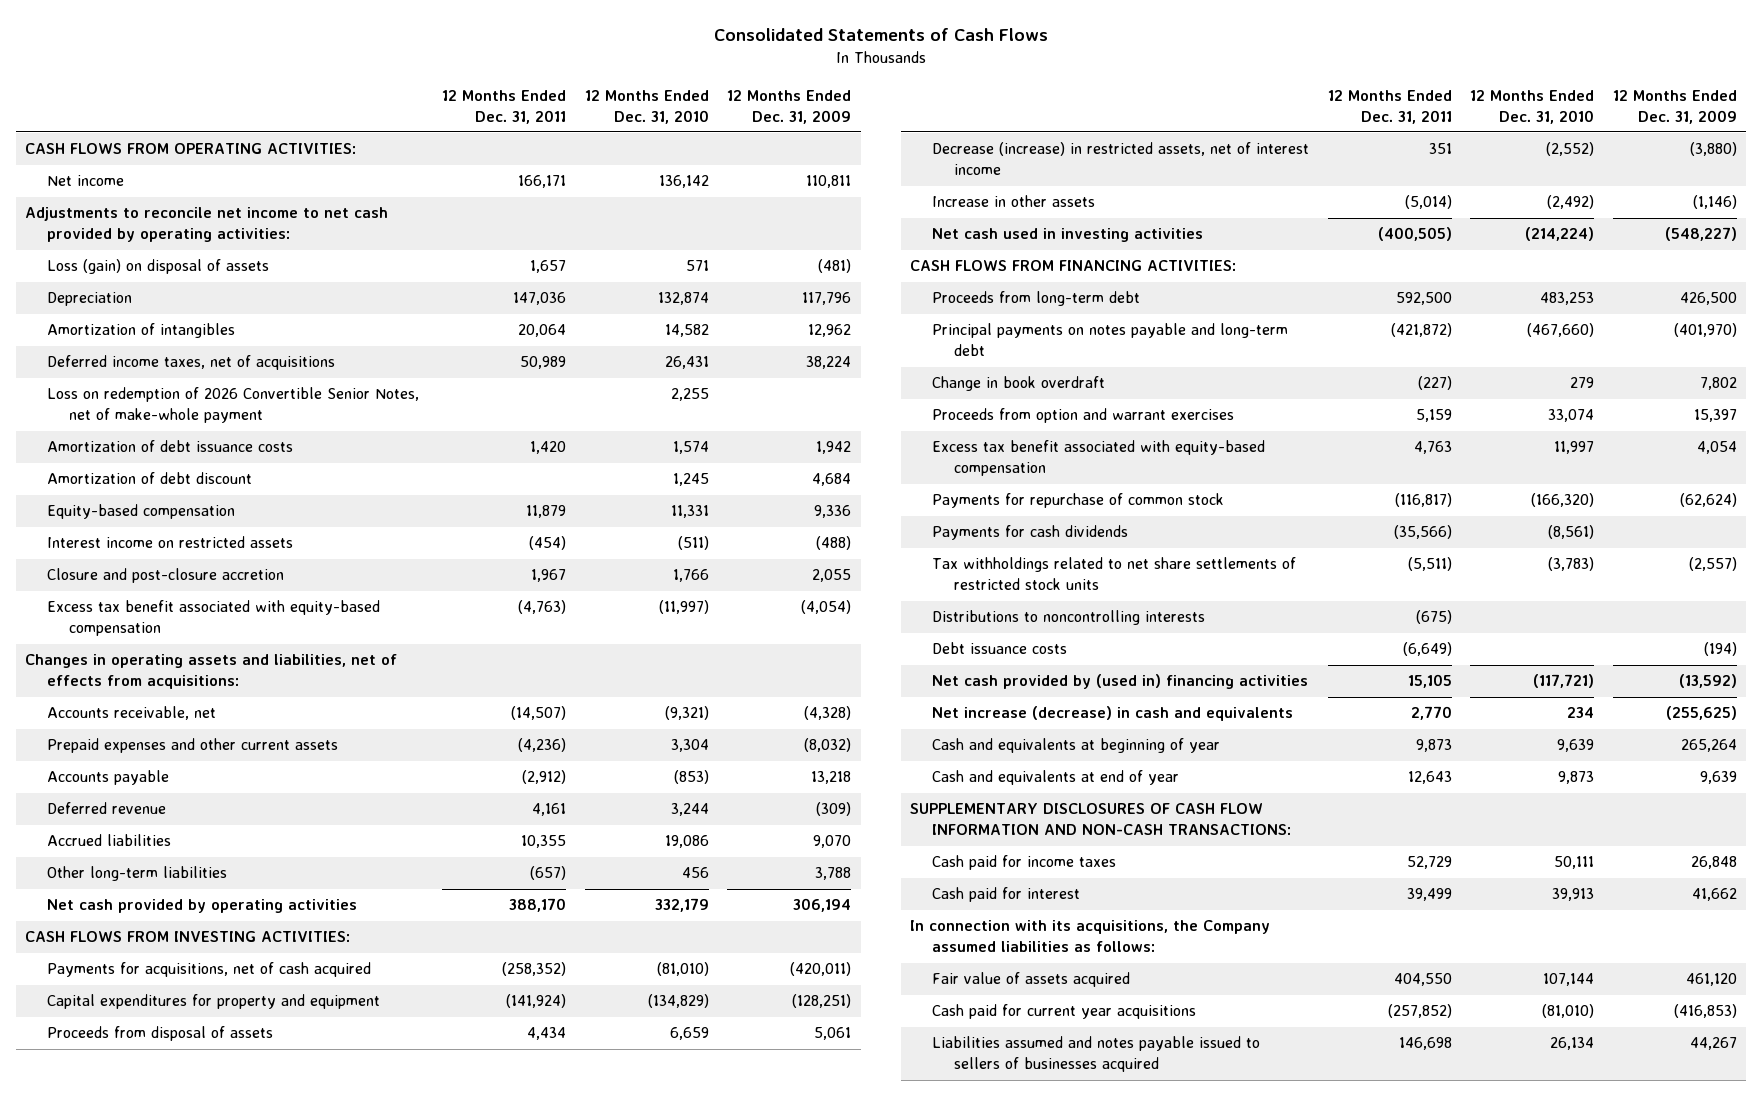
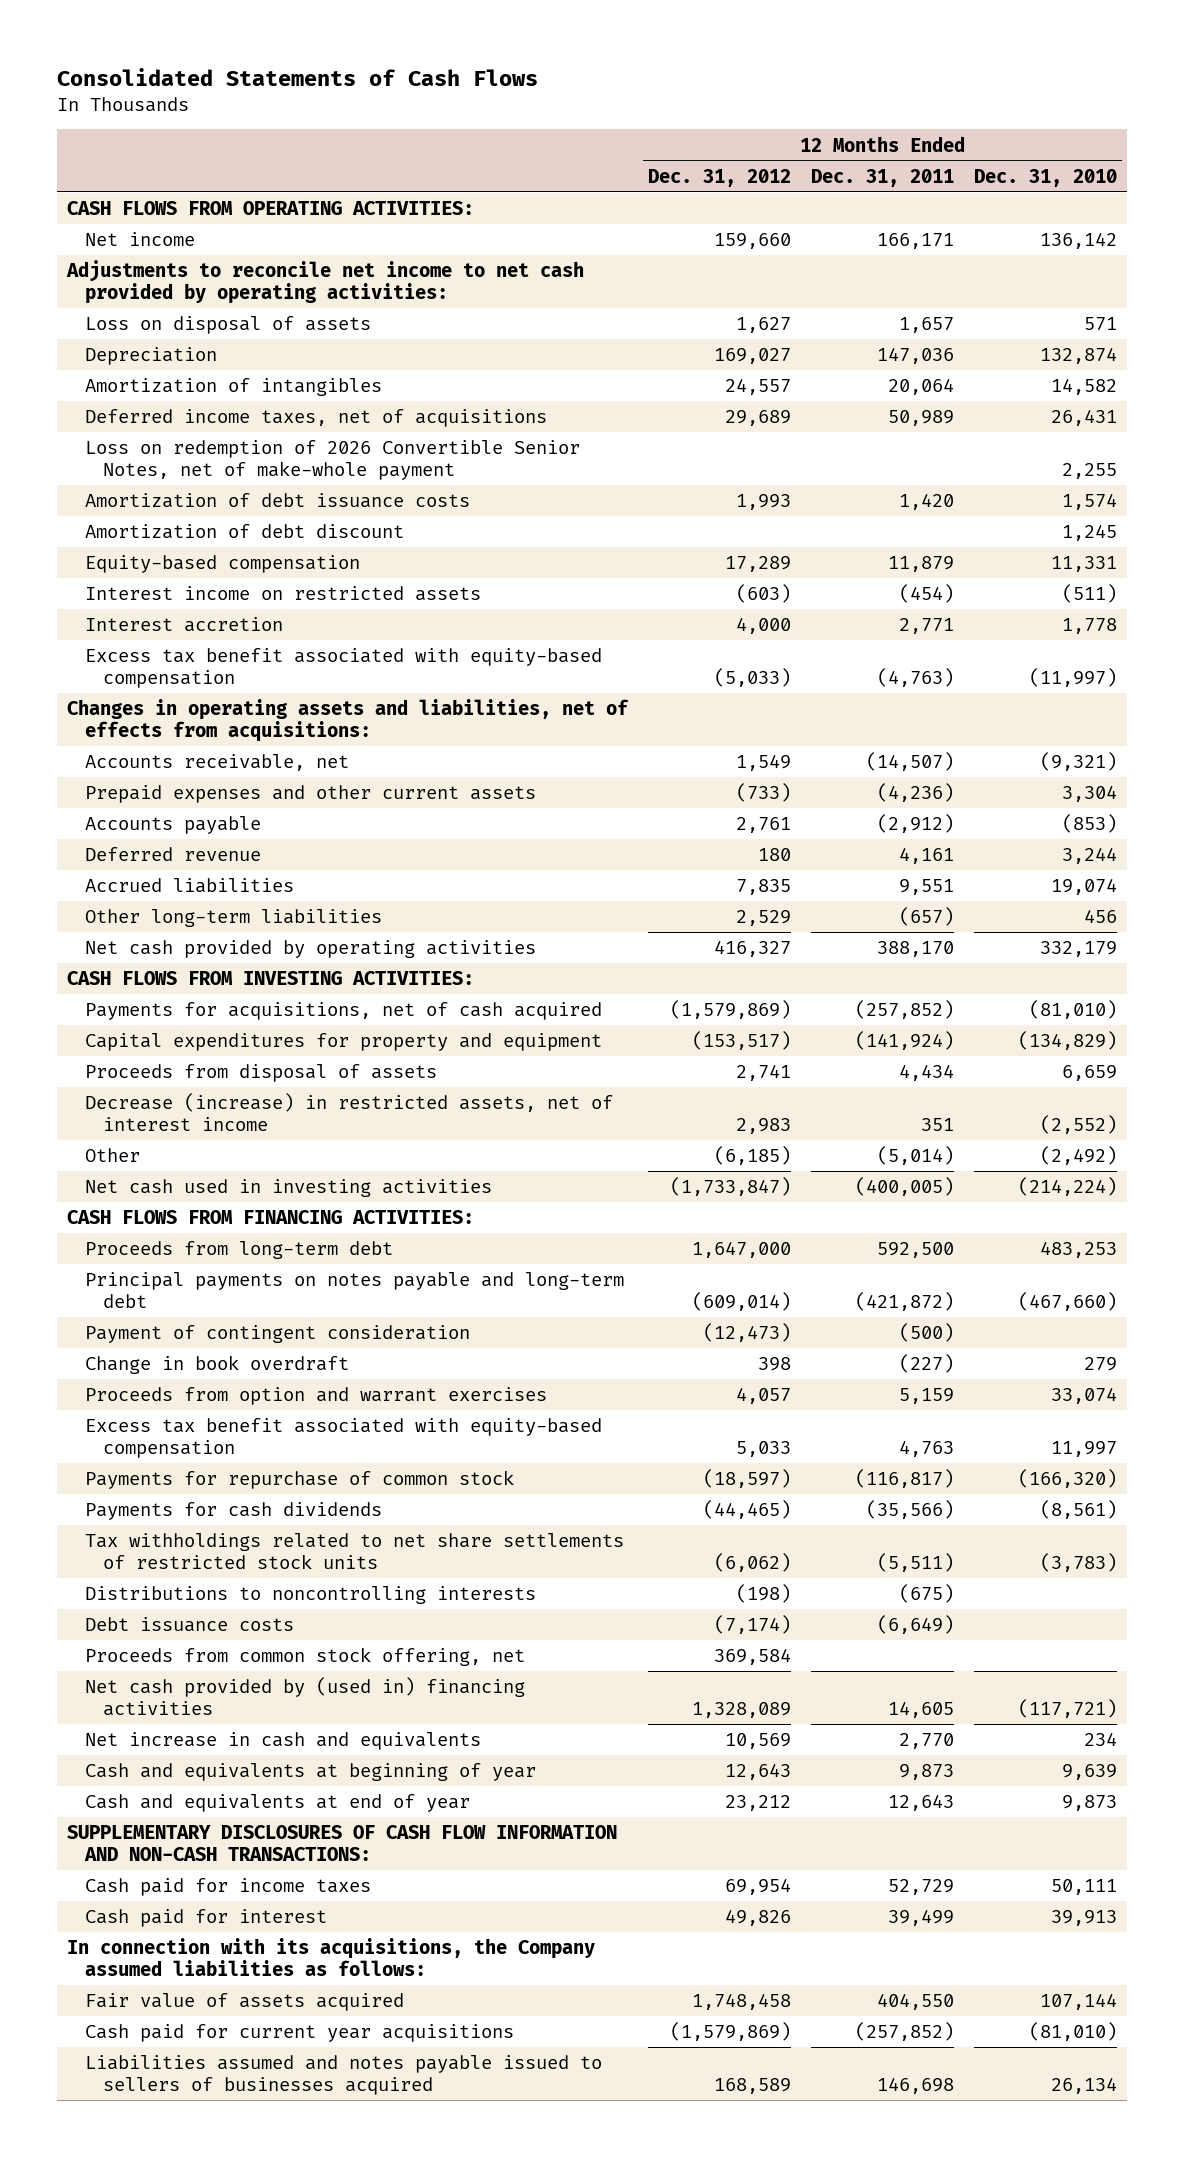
[727,89,852,124] 12 Months Ended Dec. 31, 2009 -> none
none -> [647,168,791,187] Dec. 31, 2012
[47,259,270,275] Loss (gain) on disposal of assets -> [84,316,371,335] Loss on disposal of assets
[47,568,285,584] Closure and post-closure accretion -> none
none -> [84,617,283,633] Interest accretion
[521,835,567,849] 10,355 -> [899,879,955,896] 9,551
[664,835,709,849] 19,086 -> [1051,878,1118,896] 19,074
[502,962,567,977] (258,352) -> [855,1000,955,1020] (257,852)
[932,195,1096,208] Increase in other assets -> [84,1148,140,1163] Other
[1377,227,1452,242] (400,505) -> [855,1177,955,1197] (400,005)
none -> [84,1325,470,1344] Payment of contingent consideration
none -> [84,1647,525,1667] Proceeds from common stock offering, net
[1407,674,1452,689] 15,105 -> [888,1700,955,1718] 14,605
[932,706,1294,722] Net increase (decrease) in cash and equivalents -> [84,1732,481,1751] Net increase in cash and equivalents

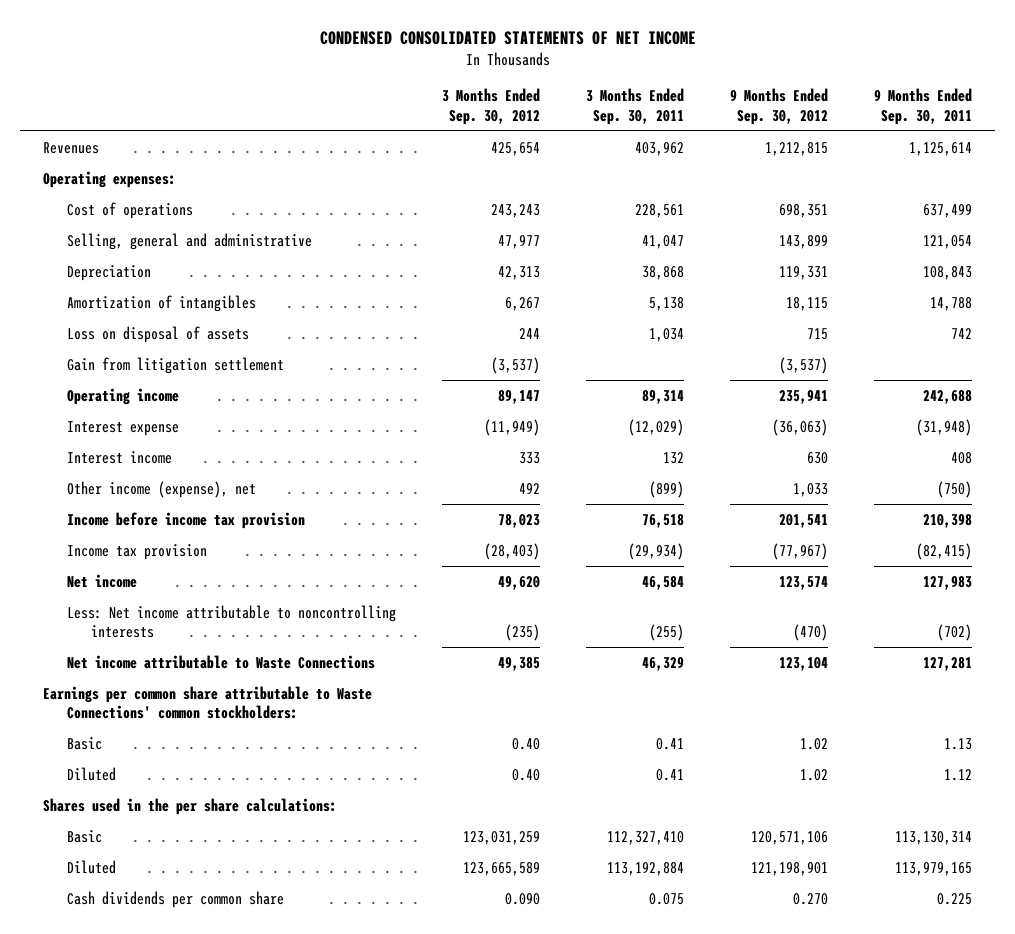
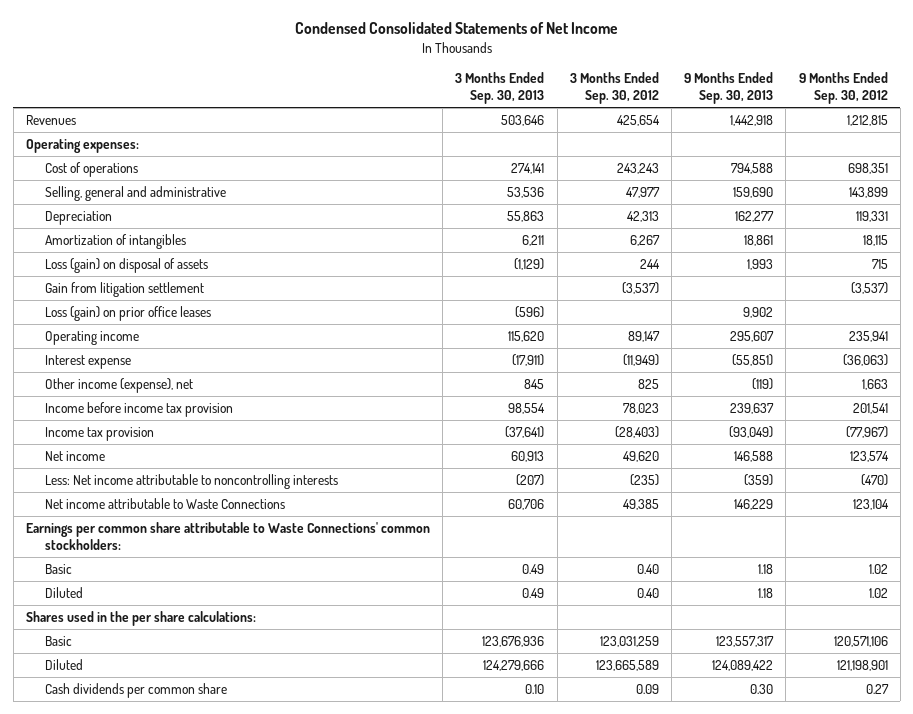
[319,30,696,45] CONDENSED CONSOLIDATED STATEMENTS OF NET INCOME -> [294,22,618,35] Condensed Consolidated Statements of Net Income
[585,88,684,125] 3 Months Ended Sep. 30, 2011 -> none
[874,88,973,125] 9 Months Ended Sep. 30, 2011 -> none
none -> [455,72,545,105] 3 Months Ended Sep. 30, 2013
none -> [684,72,774,105] 9 Months Ended Sep. 30, 2013
[66,325,249,343] Loss on disposal of assets -> [45,258,209,274] Loss (gain) on disposal of assets
none -> [45,306,212,322] Loss (gain) on prior office leases
[66,450,172,464] Interest income -> none
[518,482,540,494] 492 -> [637,379,659,390] 825
[793,482,829,497] 1,033 -> [861,379,888,391] 1,663
[504,892,540,905] 0.090 -> [635,684,659,695] 0.09
[793,892,829,905] 0.270 -> [865,684,889,695] 0.27

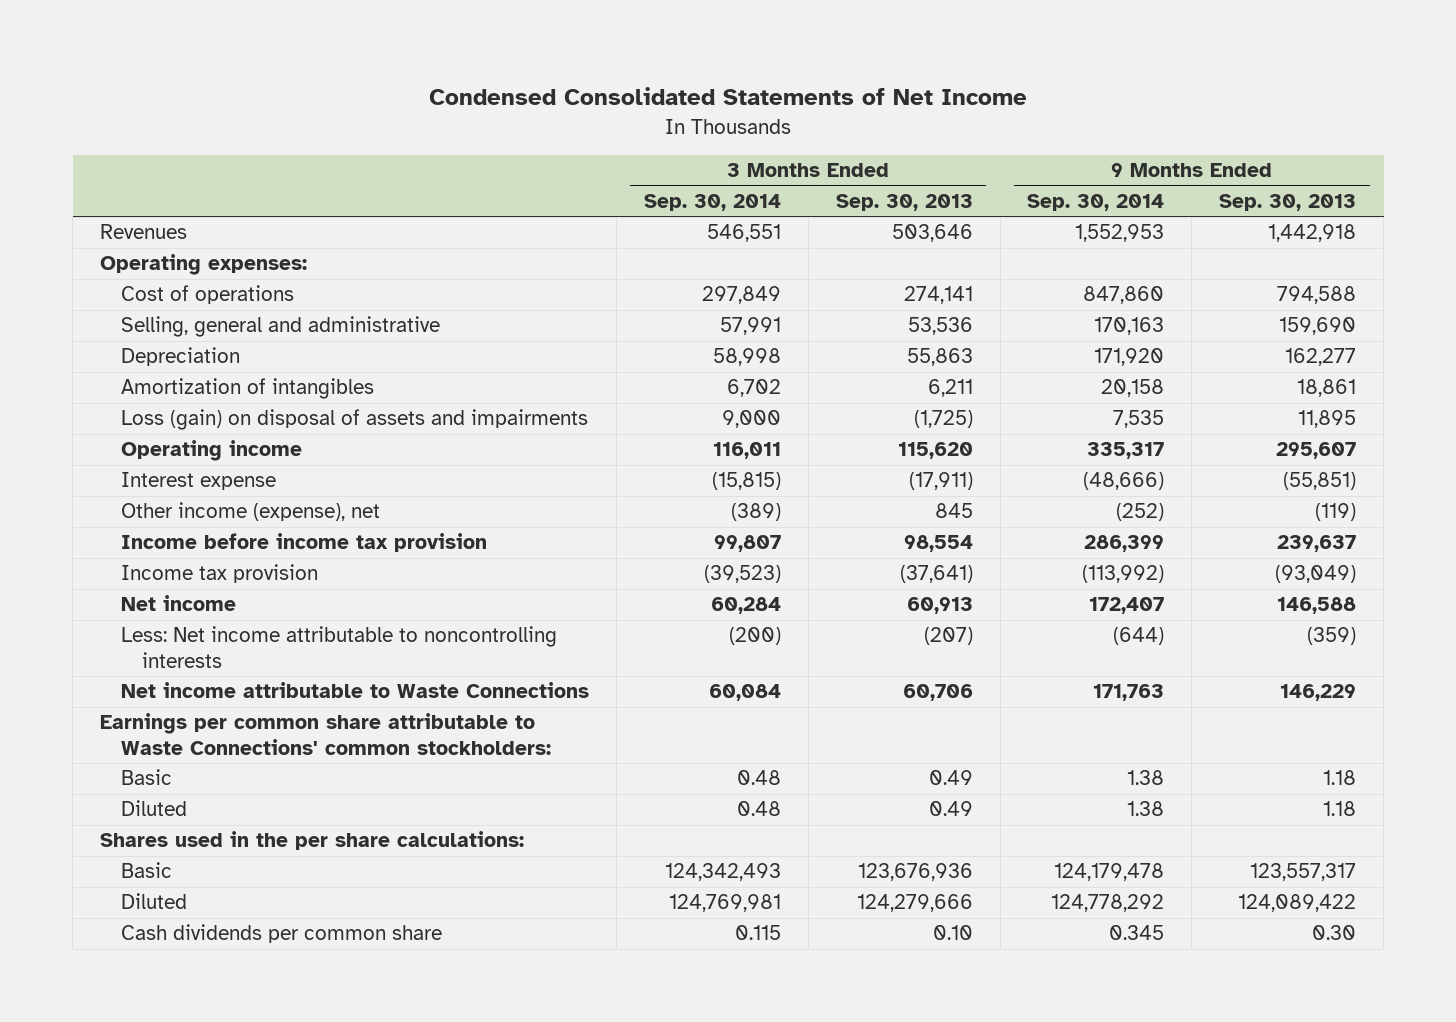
[569,72,659,105] 3 Months Ended Sep. 30, 2012 -> none
[798,72,888,105] 9 Months Ended Sep. 30, 2012 -> none
none -> [643,193,781,211] Sep. 30, 2014
none -> [1027,193,1165,211] Sep. 30, 2014
[45,282,205,298] Gain from litigation settlement -> none
[45,306,212,322] Loss (gain) on prior office leases -> none
[45,258,209,274] Loss (gain) on disposal of assets -> [120,409,588,431] Loss (gain) on disposal of assets and impairments
[514,258,545,271] (1,129) -> [913,410,973,429] (1,725)
[747,259,774,271] 1,993 -> [1298,410,1357,429] 11,895

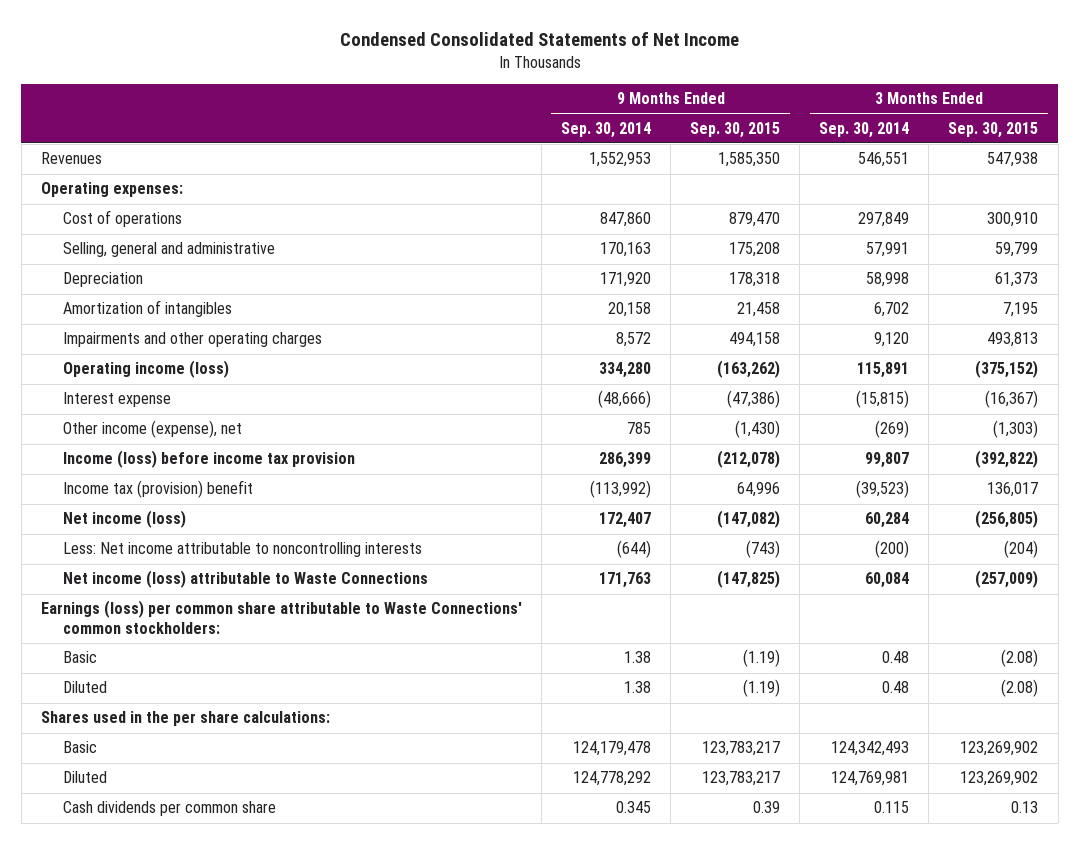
[835,193,973,211] Sep. 30, 2013 -> none
[1219,193,1357,211] Sep. 30, 2013 -> none
none -> [690,121,781,138] Sep. 30, 2015
none -> [948,121,1039,138] Sep. 30, 2015
[120,409,588,431] Loss (gain) on disposal of assets and impairments -> none
none -> [63,332,323,348] Impairments and other operating charges
[120,440,302,462] Operating income -> [63,360,230,379] Operating income (loss)
[712,442,781,460] 116,011 -> [857,362,910,379] 115,891
[1087,442,1165,460] 335,317 -> [599,362,652,379] 334,280
[730,503,781,522] (389) -> [875,420,910,439] (269)
[1116,503,1165,522] (252) -> [627,422,652,435] 785
[120,533,487,553] Income before income tax provision -> [63,450,356,469] Income (loss) before income tax provision
[120,564,318,584] Income tax provision -> [63,480,254,499] Income tax (provision) benefit
[120,595,236,612] Net income -> [63,510,187,529] Net income (loss)
[120,682,589,699] Net income attributable to Waste Connections -> [63,570,429,589] Net income (loss) attributable to Waste Connections
[100,713,551,755] Earnings per common share attributable to Waste Connections' common stockholders: -> [40,600,522,635] Earnings (loss) per common share attributable to Waste Connections' common stockholders:

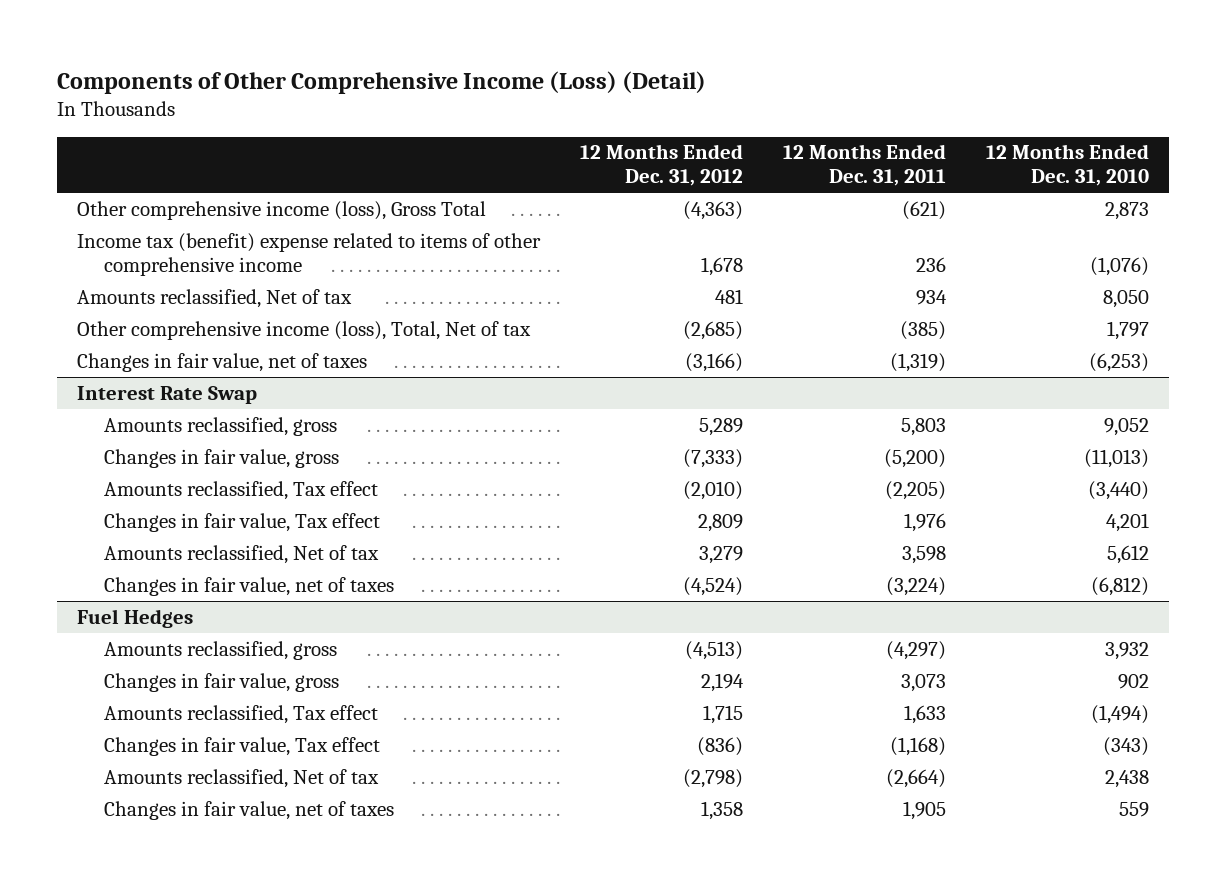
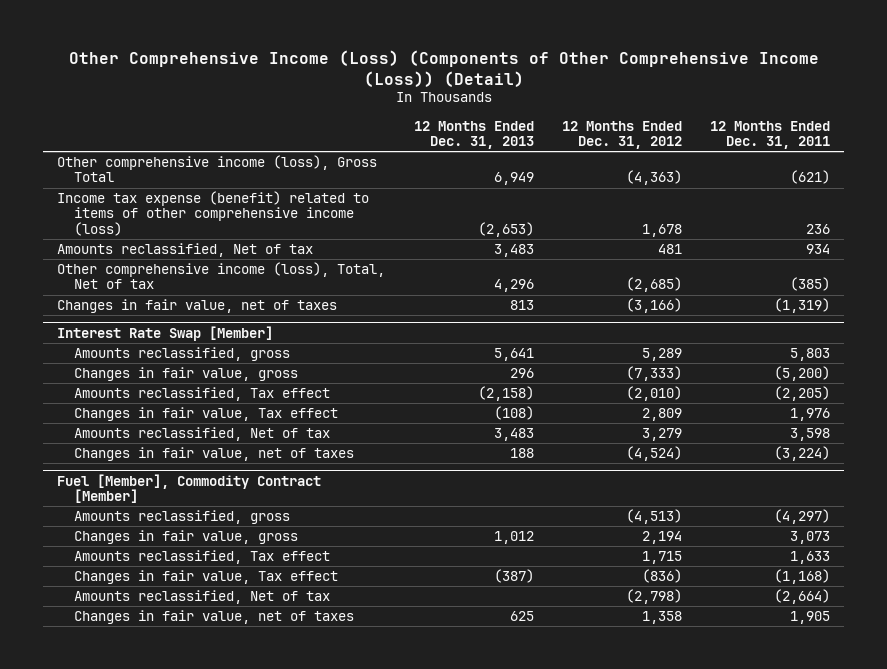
[57,70,707,94] Components of Other Comprehensive Income (Loss) (Detail) -> [68,49,819,87] Other Comprehensive Income (Loss) (Components of Other Comprehensive Income (Loss)) (Detail)
[985,144,1149,187] 12 Months Ended Dec. 31, 2010 -> none
none -> [413,120,534,150] 12 Months Ended Dec. 31, 2013
[77,232,542,276] Income tax (benefit) expense related to items of other comprehensive income -> [57,190,370,236] Income tax expense (benefit) related to items of other comprehensive income (loss)
[77,385,258,404] Interest Rate Swap -> [57,325,274,341] Interest Rate Swap [Member]
[77,608,194,628] Fuel Hedges -> none
none -> [57,473,322,504] Fuel [Member], Commodity Contract [Member]

